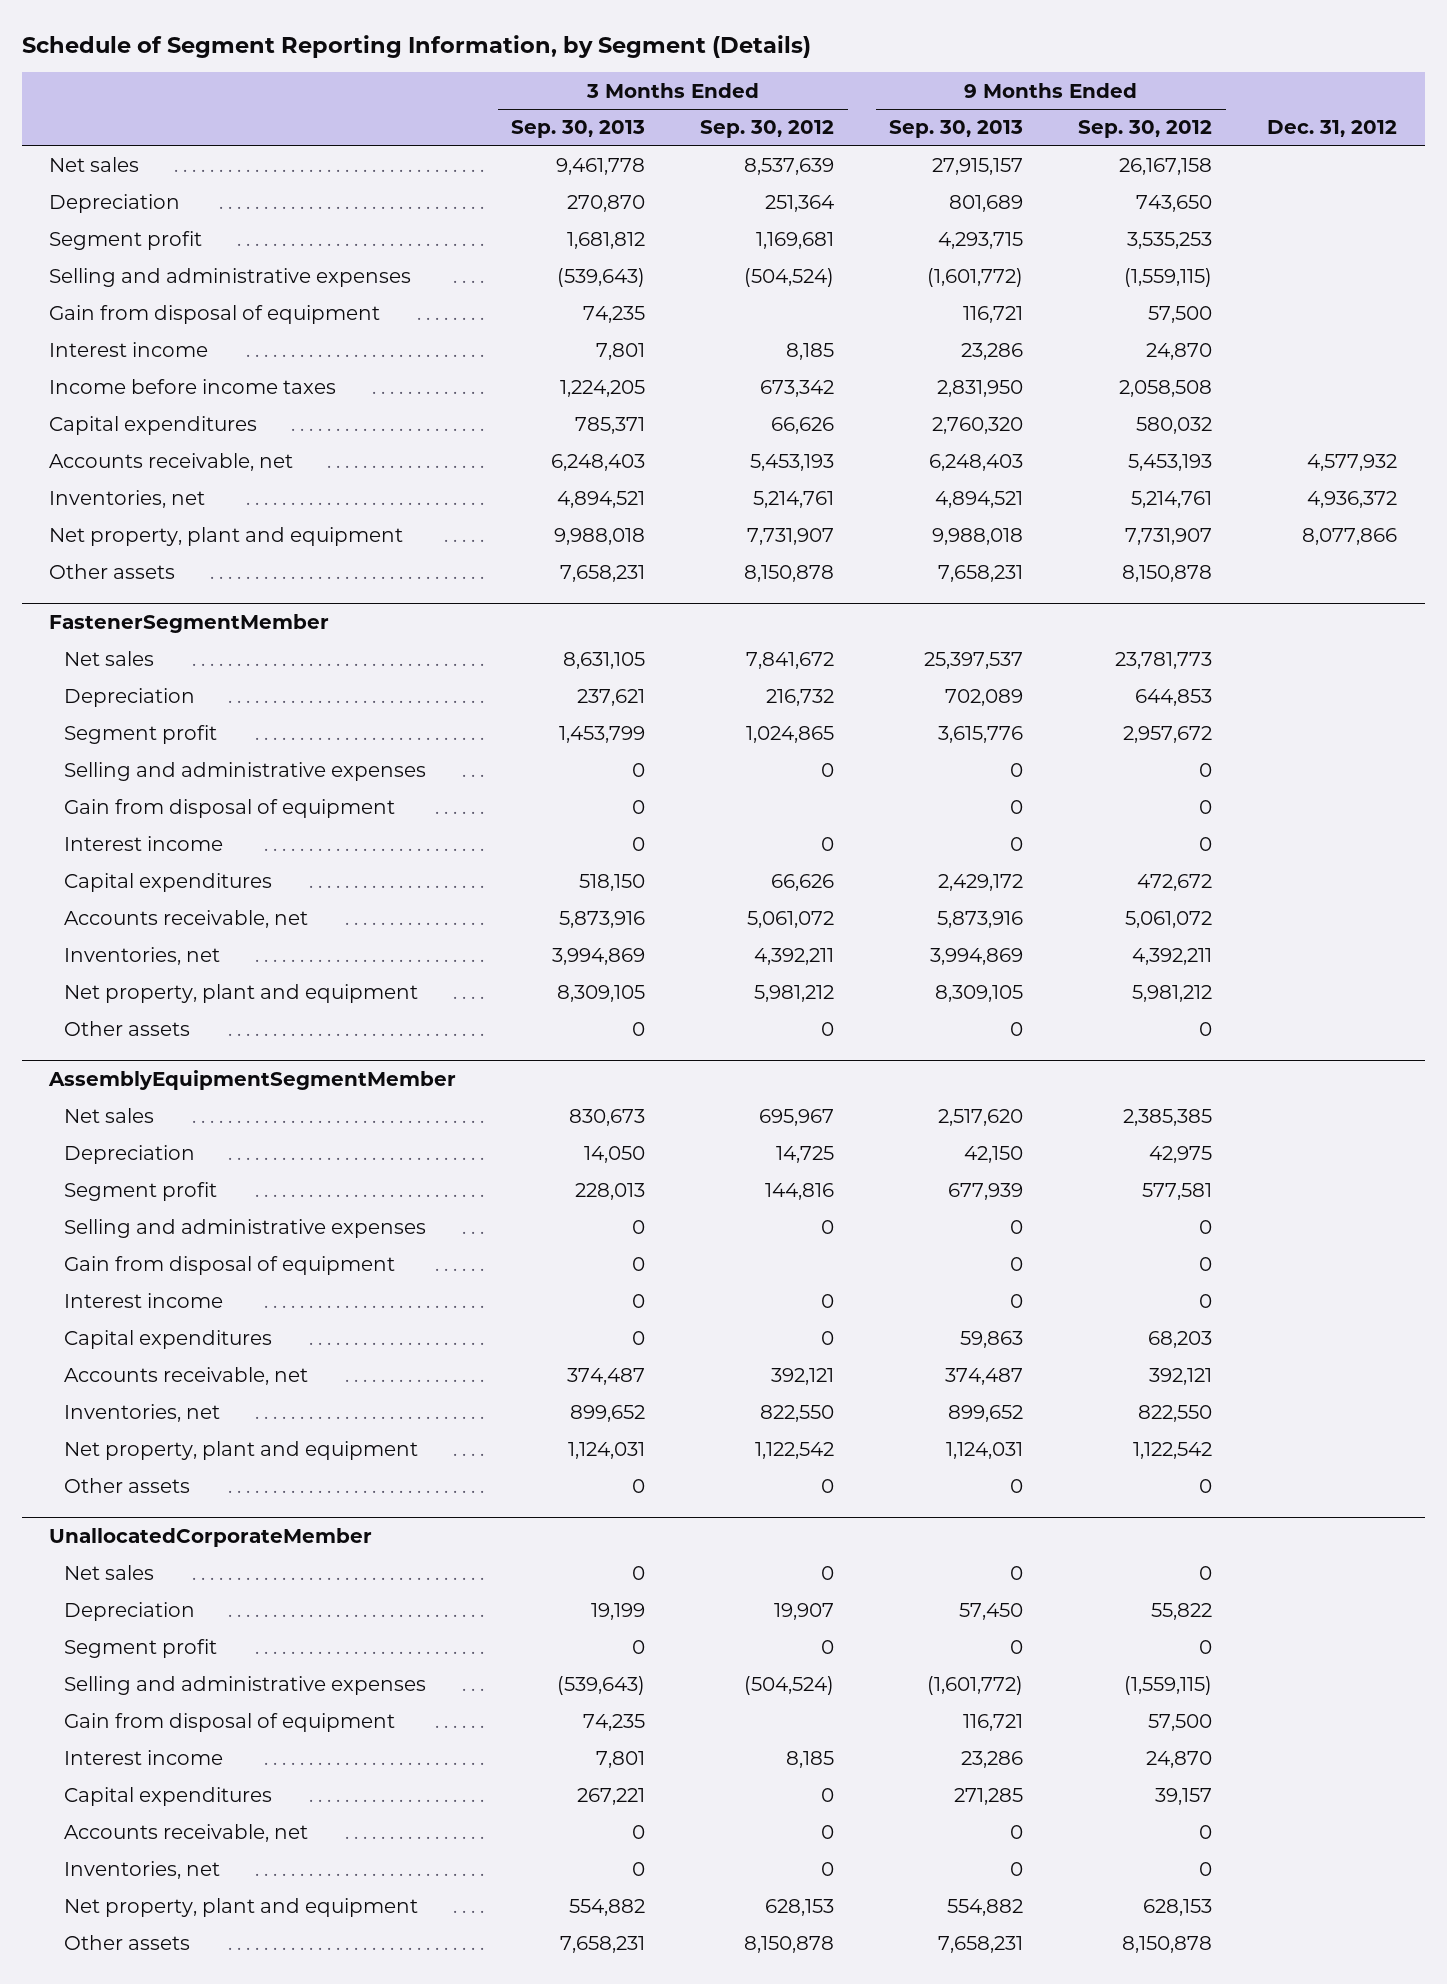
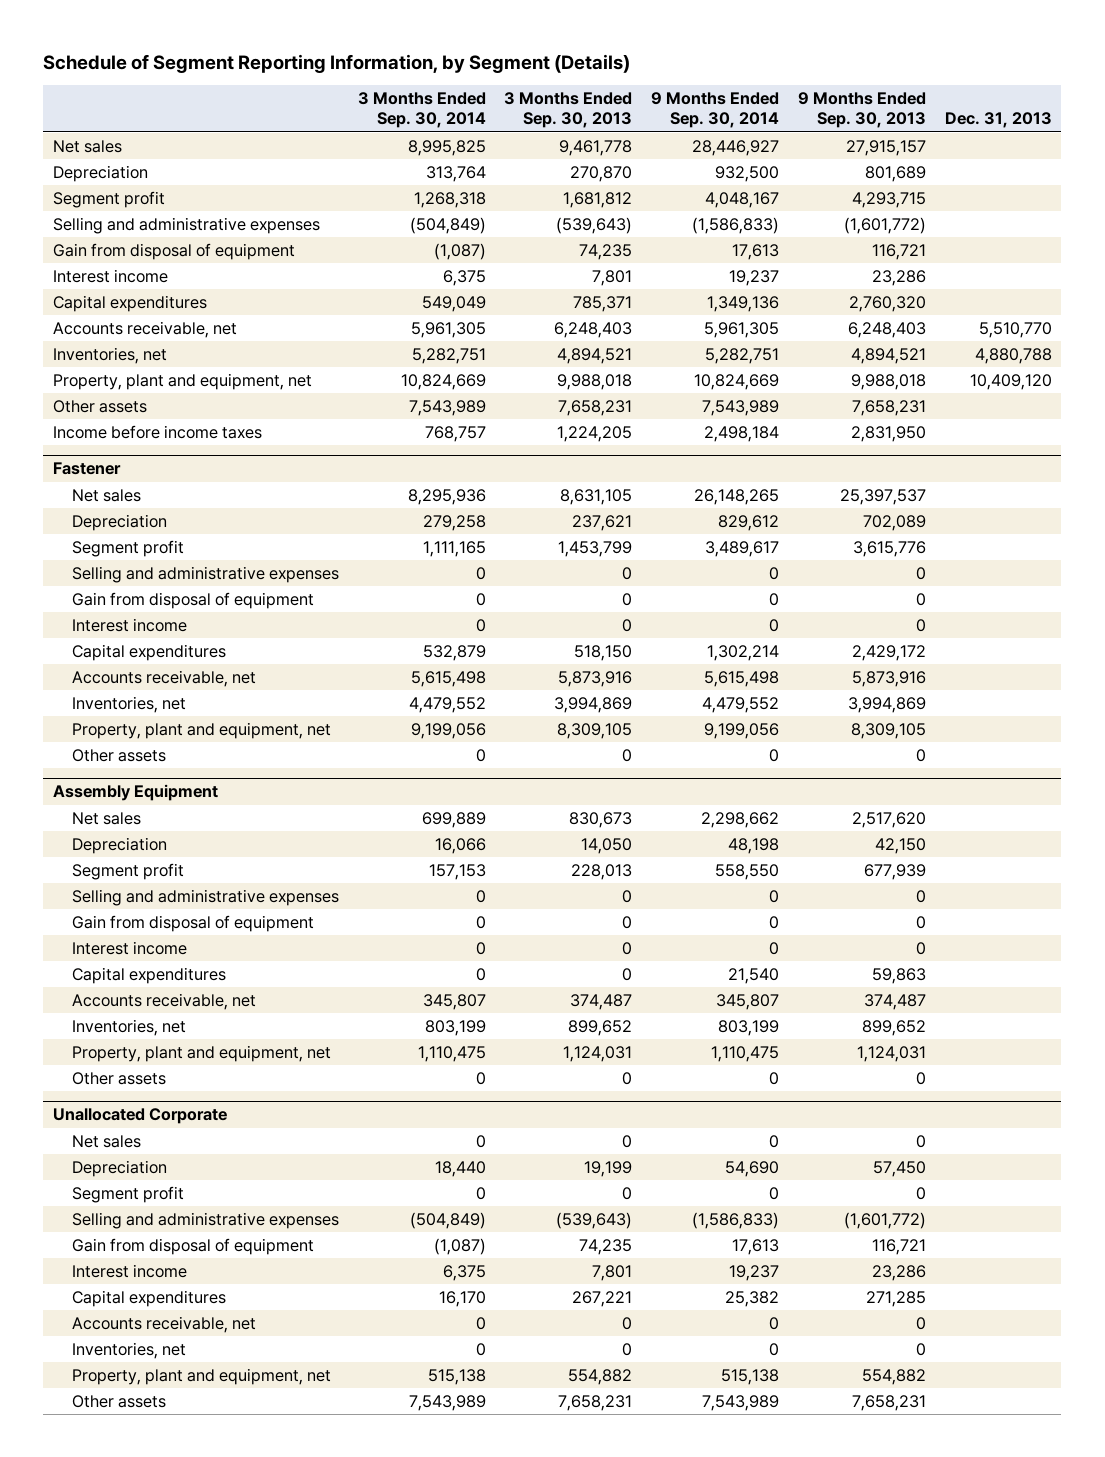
[700,120,835,139] Sep. 30, 2012 -> none
[1078,120,1213,139] Sep. 30, 2012 -> none
[1267,120,1398,138] Dec. 31, 2012 -> none
none -> [357,91,486,129] 3 Months Ended Sep. 30, 2014
none -> [651,91,780,129] 9 Months Ended Sep. 30, 2014
none -> [944,112,1052,129] Dec. 31, 2013
[49,527,404,547] Net property, plant and equipment -> [52,372,312,390] Property, plant and equipment, net
[49,614,330,634] FastenerSegmentMember -> none
[49,379,337,395] Income before income taxes -> [52,424,262,439] Income before income taxes
none -> [52,462,121,476] Fastener
[64,984,419,1004] Net property, plant and equipment -> [71,721,331,739] Property, plant and equipment, net
[48,1070,457,1091] AssemblyEquipmentSegmentMember -> none
none -> [52,784,218,802] Assembly Equipment
[64,1441,419,1461] Net property, plant and equipment -> [71,1044,331,1062] Property, plant and equipment, net
[49,1528,373,1548] UnallocatedCorporateMember -> none
none -> [52,1108,227,1125] Unallocated Corporate
[64,1898,419,1918] Net property, plant and equipment -> [71,1367,331,1385] Property, plant and equipment, net

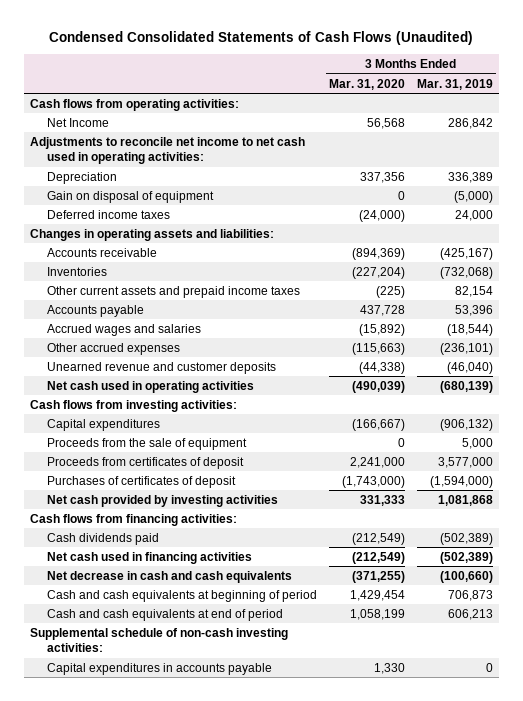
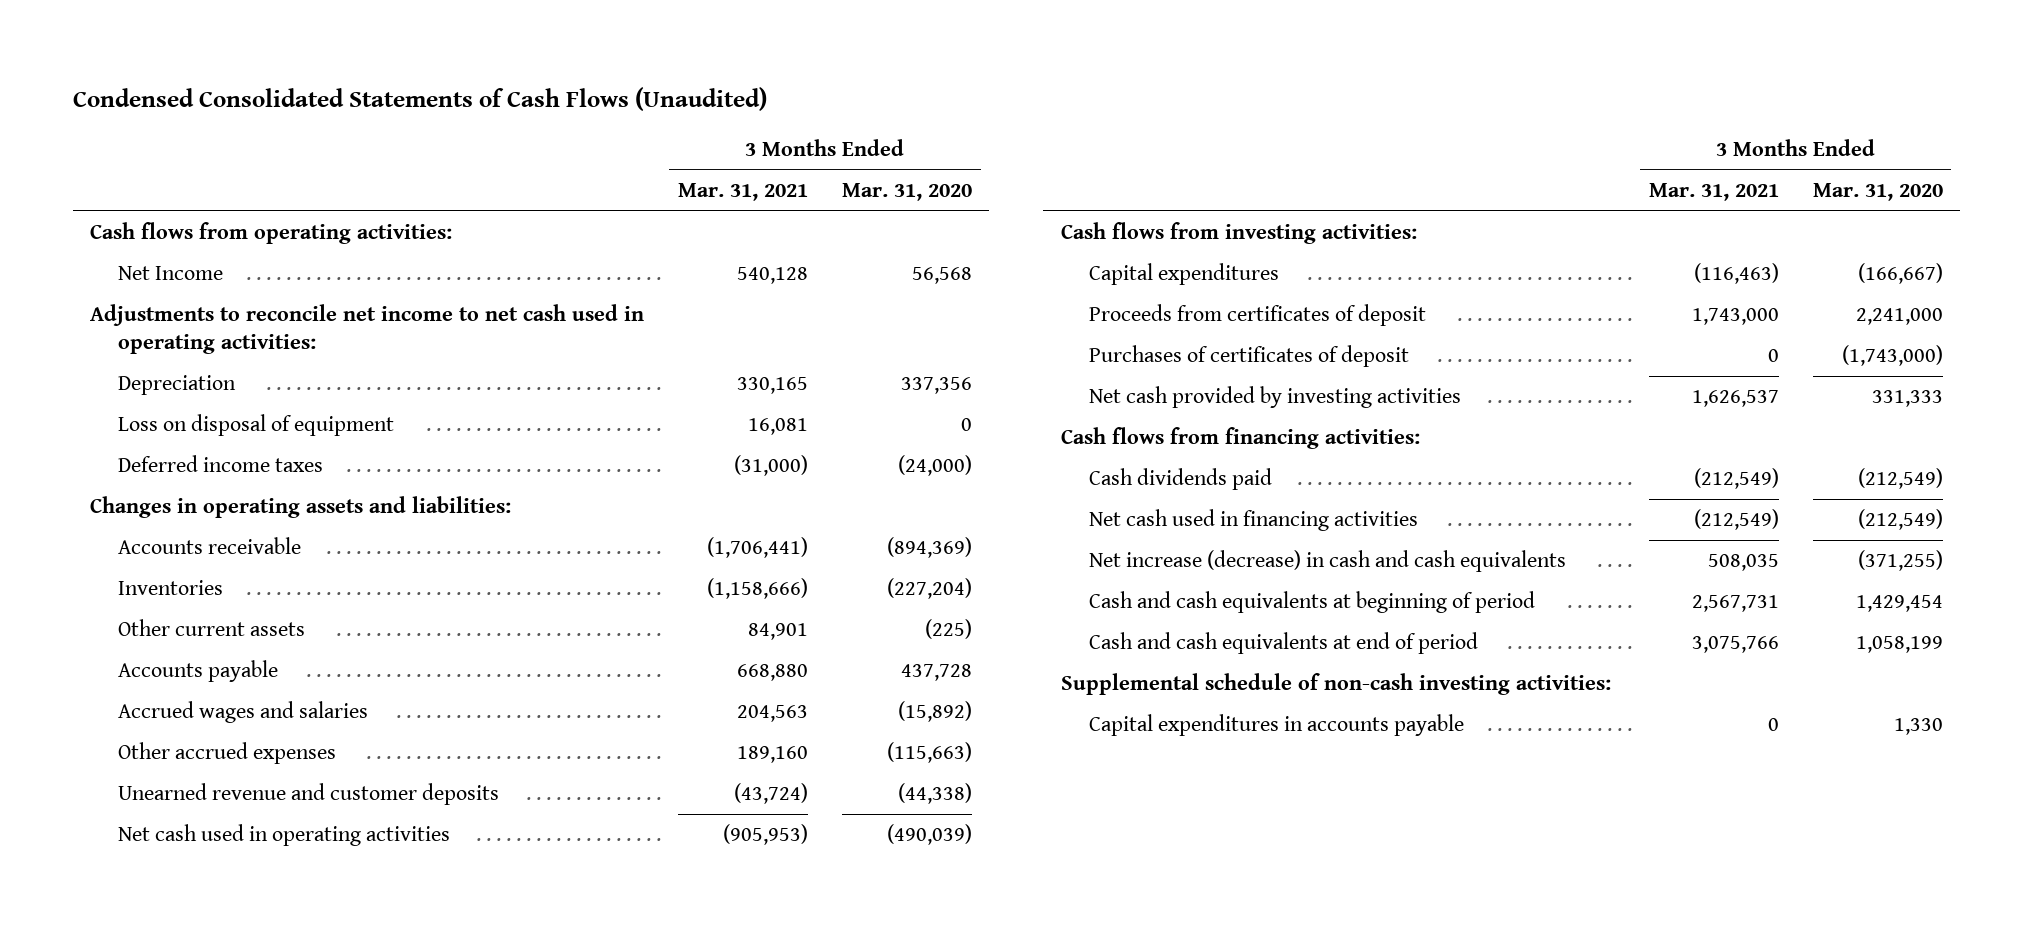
[416,78,493,90] Mar. 31, 2019 -> none
none -> [677,183,808,202] Mar. 31, 2021
[46,190,214,203] Gain on disposal of equipment -> [117,414,394,437] Loss on disposal of equipment
[46,285,300,298] Other current assets and prepaid income taxes -> [117,619,305,637] Other current assets
[46,437,247,450] Proceeds from the sale of equipment -> none
[46,570,292,583] Net decrease in cash and cash equivalents -> [1088,550,1566,573] Net increase (decrease) in cash and cash equivalents

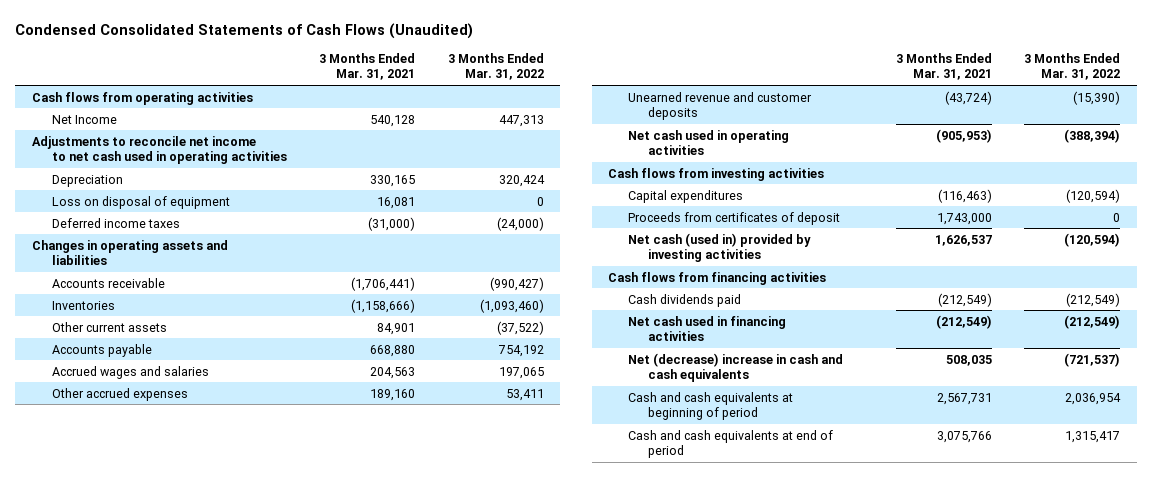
[842,183,973,202] Mar. 31, 2020 -> none
none -> [448,53,545,81] 3 Months Ended Mar. 31, 2022
[89,222,452,245] Cash flows from operating activities: -> [31,91,253,105] Cash flows from operating activities
[89,304,644,354] Adjustments to reconcile net income to net cash used in operating activities: -> [31,135,287,164] Adjustments to reconcile net income to net cash used in operating activities
[89,496,511,519] Changes in operating assets and liabilities: -> [31,239,228,265] Changes in operating assets and liabilities
[1060,222,1417,245] Cash flows from investing activities: -> [608,167,825,181] Cash flows from investing activities
[1088,345,1409,368] Purchases of certificates of deposit -> none
[1088,386,1461,409] Net cash provided by investing activities -> [628,232,812,262] Net cash (used in) provided by investing activities
[1060,427,1420,450] Cash flows from financing activities: -> [608,271,827,285] Cash flows from financing activities
[1088,550,1566,573] Net increase (decrease) in cash and cash equivalents -> [628,352,844,382] Net (decrease) increase in cash and cash equivalents
[1060,673,1611,696] Supplemental schedule of non-cash investing activities: -> none
[1088,714,1464,737] Capital expenditures in accounts payable -> none

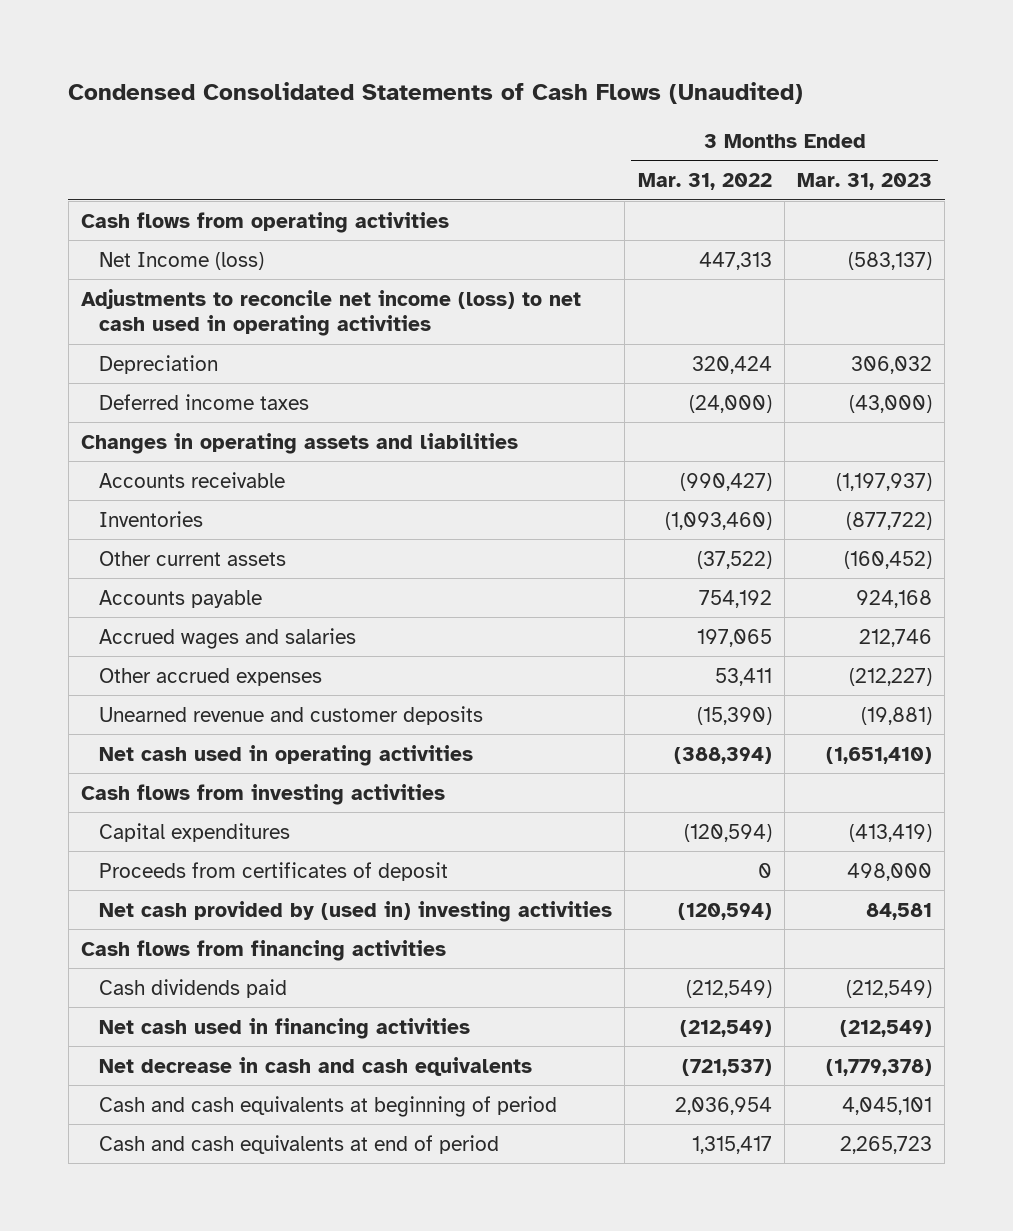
[319,53,416,81] 3 Months Ended Mar. 31, 2021 -> none
none -> [796,173,932,191] Mar. 31, 2023
[51,114,117,124] Net Income -> [99,251,265,270] Net Income (loss)
[31,135,287,164] Adjustments to reconcile net income to net cash used in operating activities -> [80,288,581,336] Adjustments to reconcile net income (loss) to net cash used in operating activities
[51,195,230,209] Loss on disposal of equipment -> none
[628,232,812,262] Net cash (used in) provided by investing activities -> [99,900,613,922] Net cash provided by (used in) investing activities
[628,352,844,382] Net (decrease) increase in cash and cash equivalents -> [99,1056,533,1076] Net decrease in cash and cash equivalents

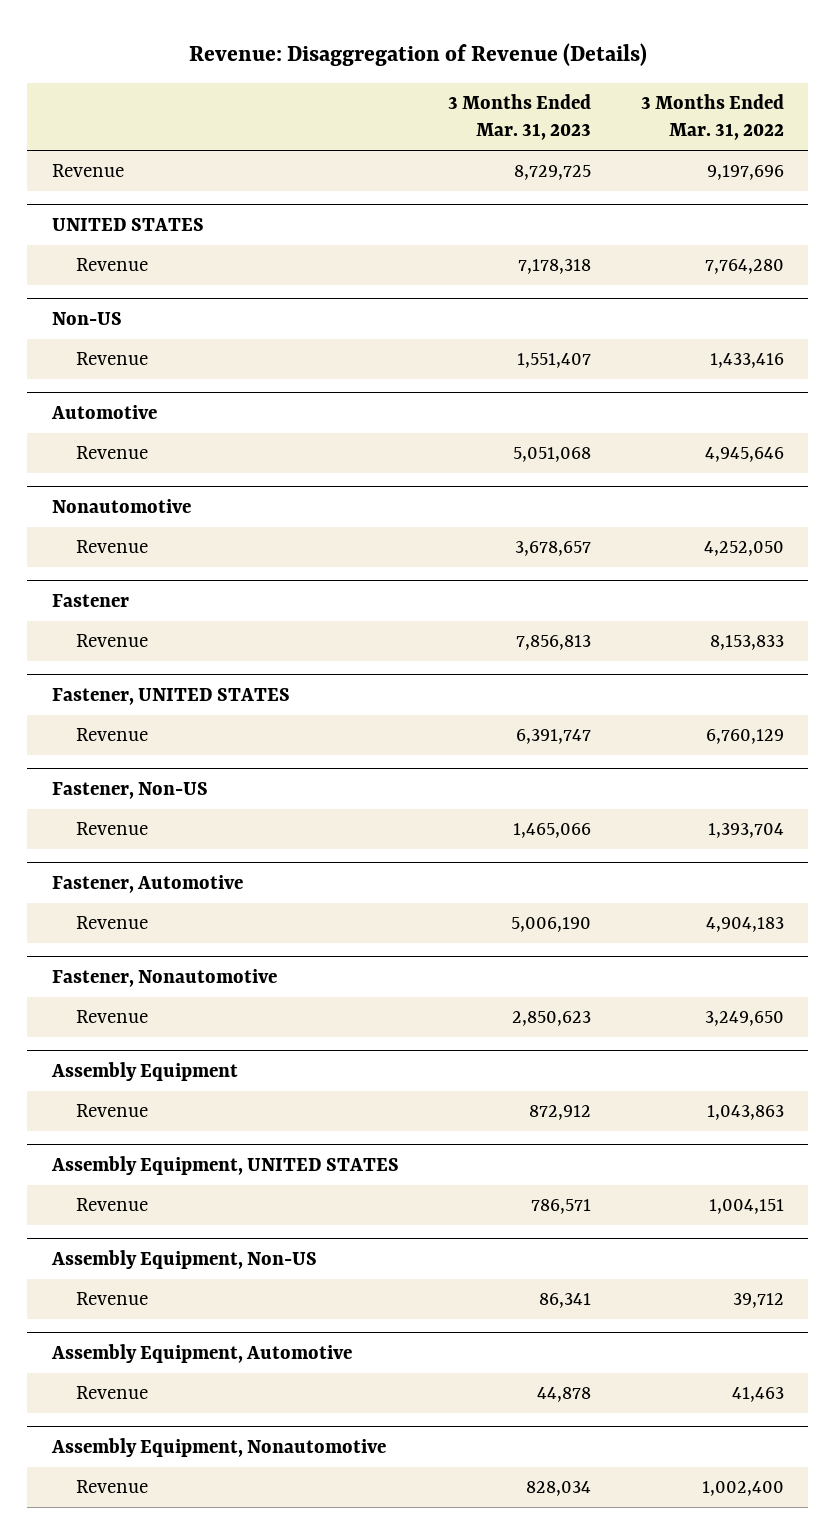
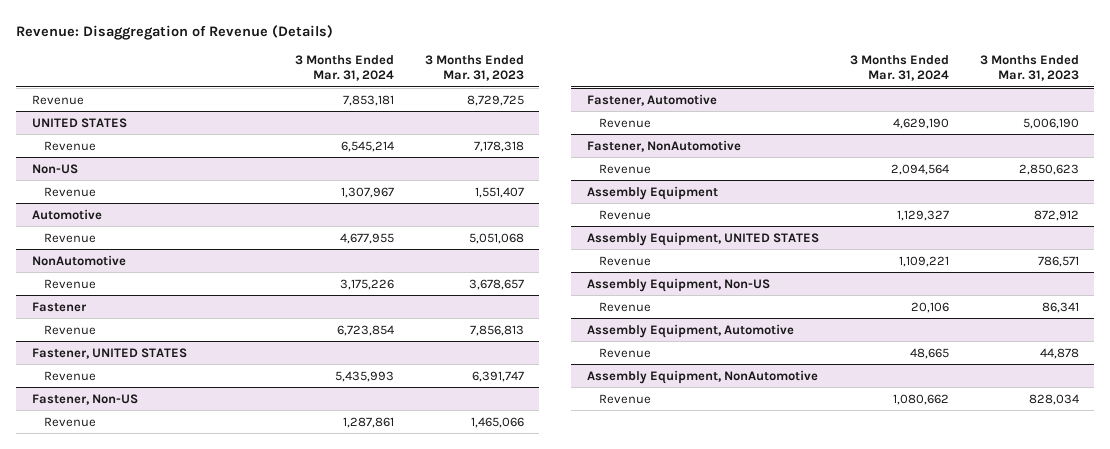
[640,94,784,141] 3 Months Ended Mar. 31, 2022 -> none
none -> [294,55,394,82] 3 Months Ended Mar. 31, 2024
[51,499,191,514] Nonautomotive -> [31,254,126,266] NonAutomotive
[51,969,277,988] Fastener, Nonautomotive -> [586,139,741,152] Fastener, NonAutomotive
[50,1438,386,1458] Assembly Equipment, Nonautomotive -> [586,369,818,384] Assembly Equipment, NonAutomotive

